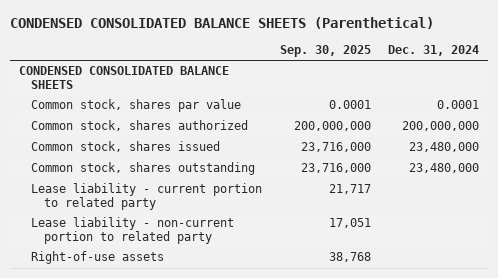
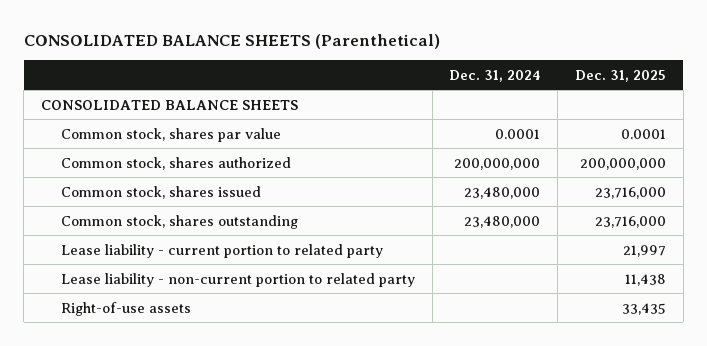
[10,17,435,30] CONDENSED CONSOLIDATED BALANCE SHEETS (Parenthetical) -> [23,33,440,49] CONSOLIDATED BALANCE SHEETS (Parenthetical)
[279,45,371,58] Sep. 30, 2025 -> none
none -> [574,69,666,82] Dec. 31, 2025
[18,66,229,90] CONDENSED CONSOLIDATED BALANCE SHEETS -> [40,99,298,110] CONSOLIDATED BALANCE SHEETS

